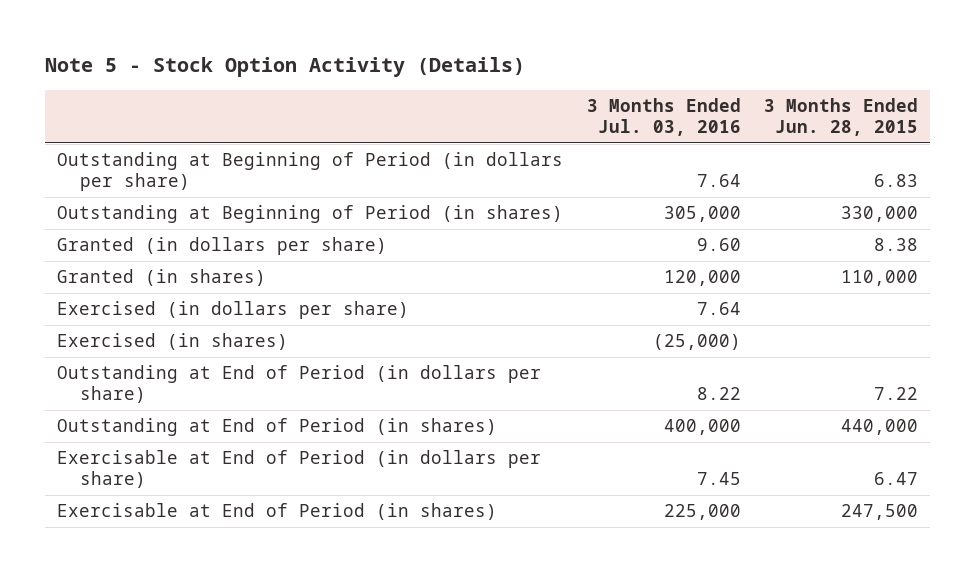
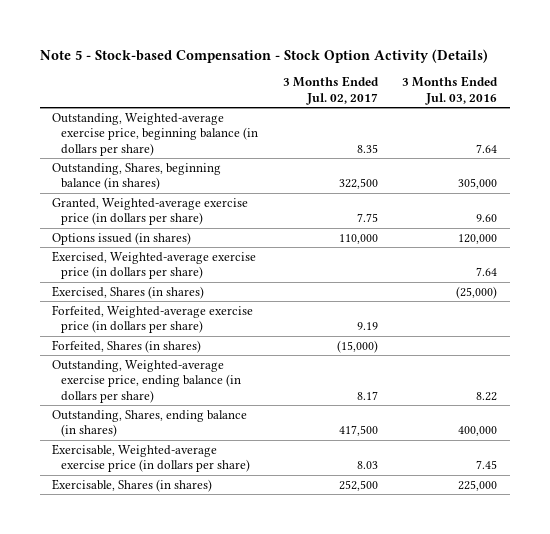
[45,57,526,78] Note 5 - Stock Option Activity (Details) -> [40,48,489,63] Note 5 - Stock-based Compensation - Stock Option Activity (Details)
[764,98,919,136] 3 Months Ended Jun. 28, 2015 -> none
none -> [282,76,379,106] 3 Months Ended Jul. 02, 2017
[56,152,563,192] Outstanding at Beginning of Period (in dollars per share) -> [52,112,259,156] Outstanding, Weighted-average exercise price, beginning balance (in dollars per share)
[56,205,563,224] Outstanding at Beginning of Period (in shares) -> [52,162,222,191] Outstanding, Shares, beginning balance (in shares)
[56,237,387,256] Granted (in dollars per share) -> [52,197,249,226] Granted, Weighted-average exercise price (in dollars per share)
[56,269,266,287] Granted (in shares) -> [52,231,192,245] Options issued (in shares)
[56,301,409,320] Exercised (in dollars per share) -> [52,250,257,280] Exercised, Weighted-average exercise price (in dollars per share)
[56,333,288,351] Exercised (in shares) -> [52,285,205,299] Exercised, Shares (in shares)
none -> [52,304,254,334] Forfeited, Weighted-average exercise price (in dollars per share)
none -> [52,339,202,353] Forfeited, Shares (in shares)
[56,365,541,404] Outstanding at End of Period (in dollars per share) -> [52,359,242,403] Outstanding, Weighted-average exercise price, ending balance (in dollars per share)
[56,418,497,437] Outstanding at End of Period (in shares) -> [52,409,248,438] Outstanding, Shares, ending balance (in shares)
[56,450,541,489] Exercisable at End of Period (in dollars per share) -> [52,443,251,473] Exercisable, Weighted-average exercise price (in dollars per share)
[56,503,497,521] Exercisable at End of Period (in shares) -> [52,478,213,492] Exercisable, Shares (in shares)

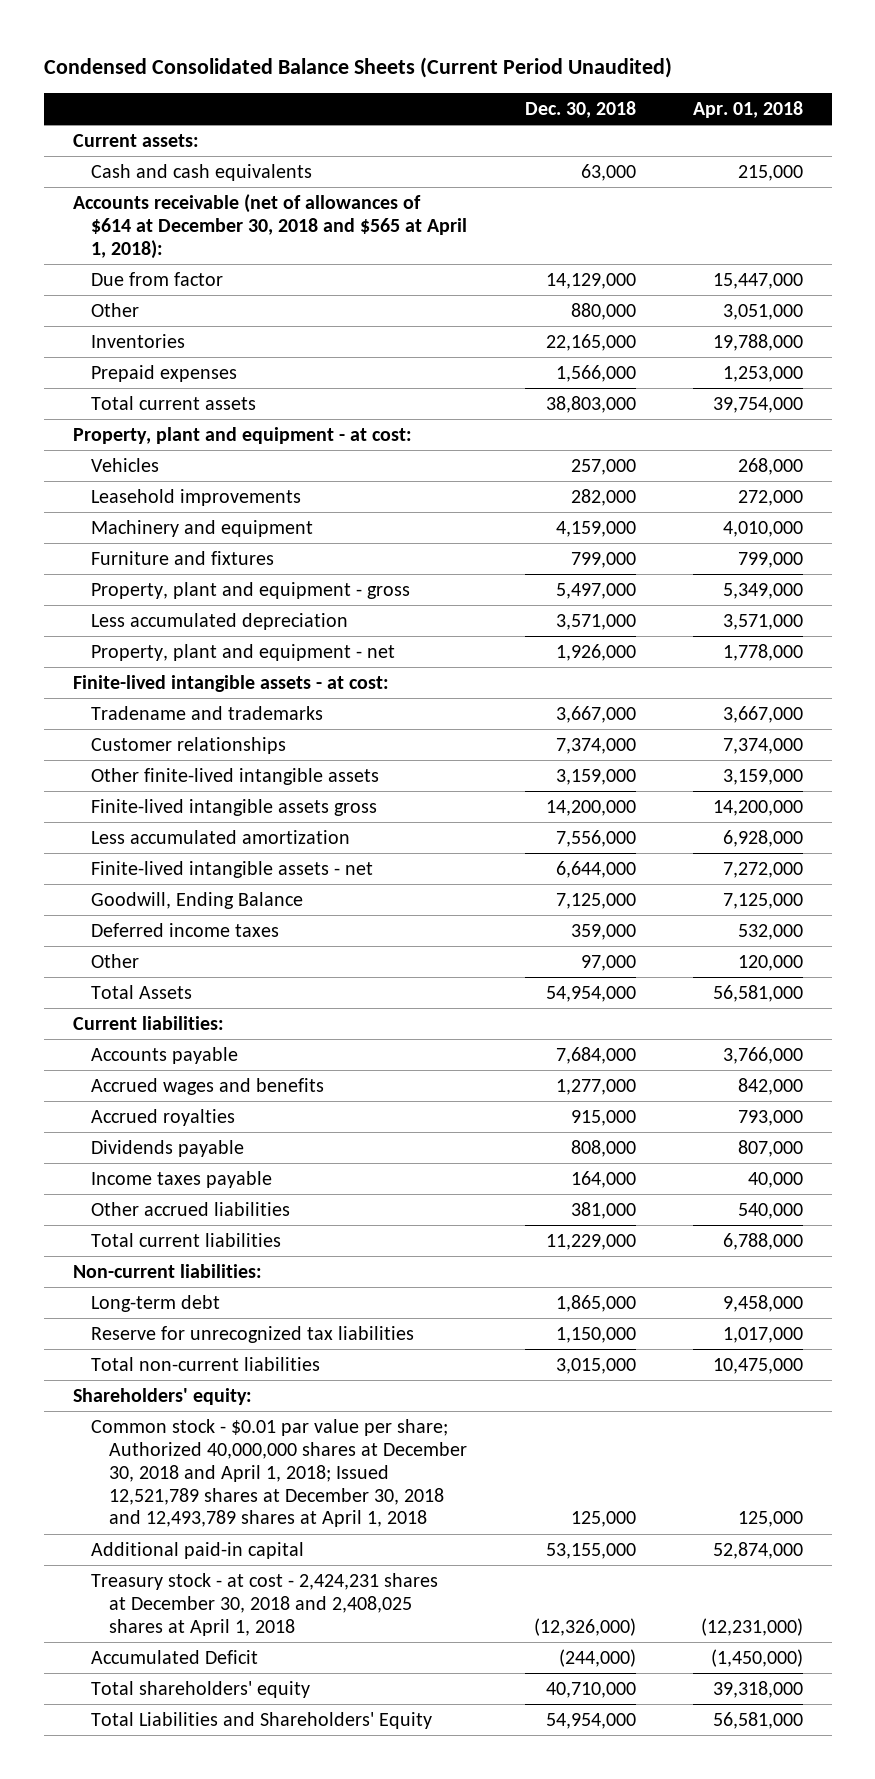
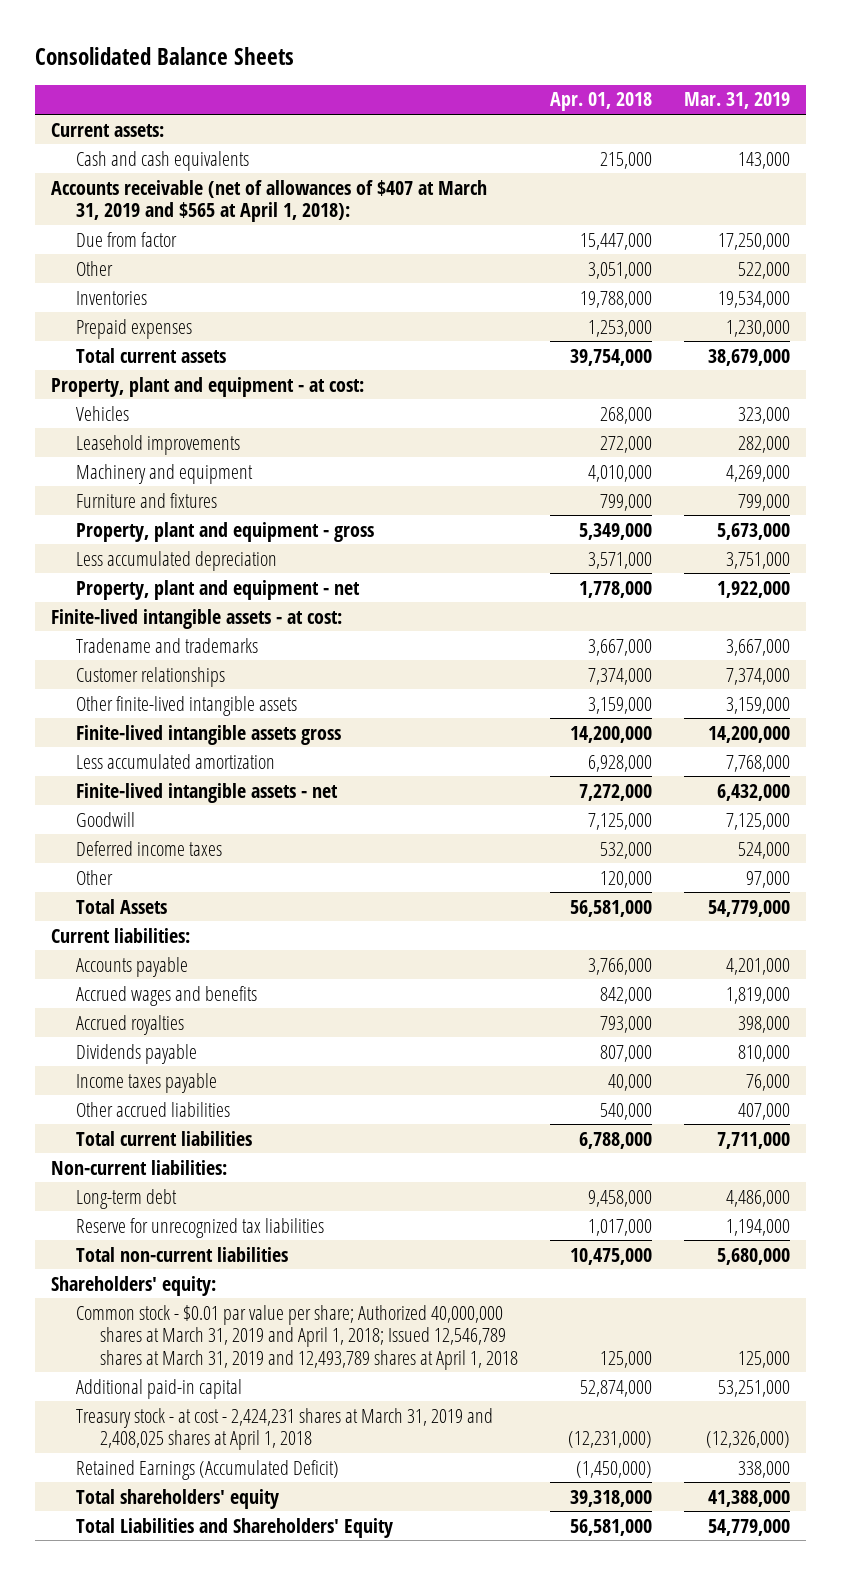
[43,56,672,78] Condensed Consolidated Balance Sheets (Current Period Unaudited) -> [35,47,295,66] Consolidated Balance Sheets
[524,101,636,119] Dec. 30, 2018 -> none
none -> [683,92,790,110] Mar. 31, 2019
[72,193,467,259] Accounts receivable (net of allowances of $614 at December 30, 2018 and $565 at April 1, 2018): -> [50,179,487,223] Accounts receivable (net of allowances of $407 at March 31, 2019 and $565 at April 1, 2018):
[90,891,303,909] Goodwill, Ending Balance -> [75,811,135,827] Goodwill
[90,1418,468,1528] Common stock - $0.01 par value per share; Authorized 40,000,000 shares at December 30, 2018 and April 1, 2018; Issued 12,521,789 shares at December 30, 2018 and 12,493,789 shares at April 1, 2018 -> [75,1304,519,1370] Common stock - $0.01 par value per share; Authorized 40,000,000 shares at March 31, 2019 and April 1, 2018; Issued 12,546,789 shares at March 31, 2019 and 12,493,789 shares at April 1, 2018
[90,1572,438,1636] Treasury stock - at cost - 2,424,231 shares at December 30, 2018 and 2,408,025 shares at April 1, 2018 -> [75,1407,493,1451] Treasury stock - at cost - 2,424,231 shares at March 31, 2019 and 2,408,025 shares at April 1, 2018
[90,1649,258,1664] Accumulated Deficit -> [75,1459,339,1480] Retained Earnings (Accumulated Deficit)

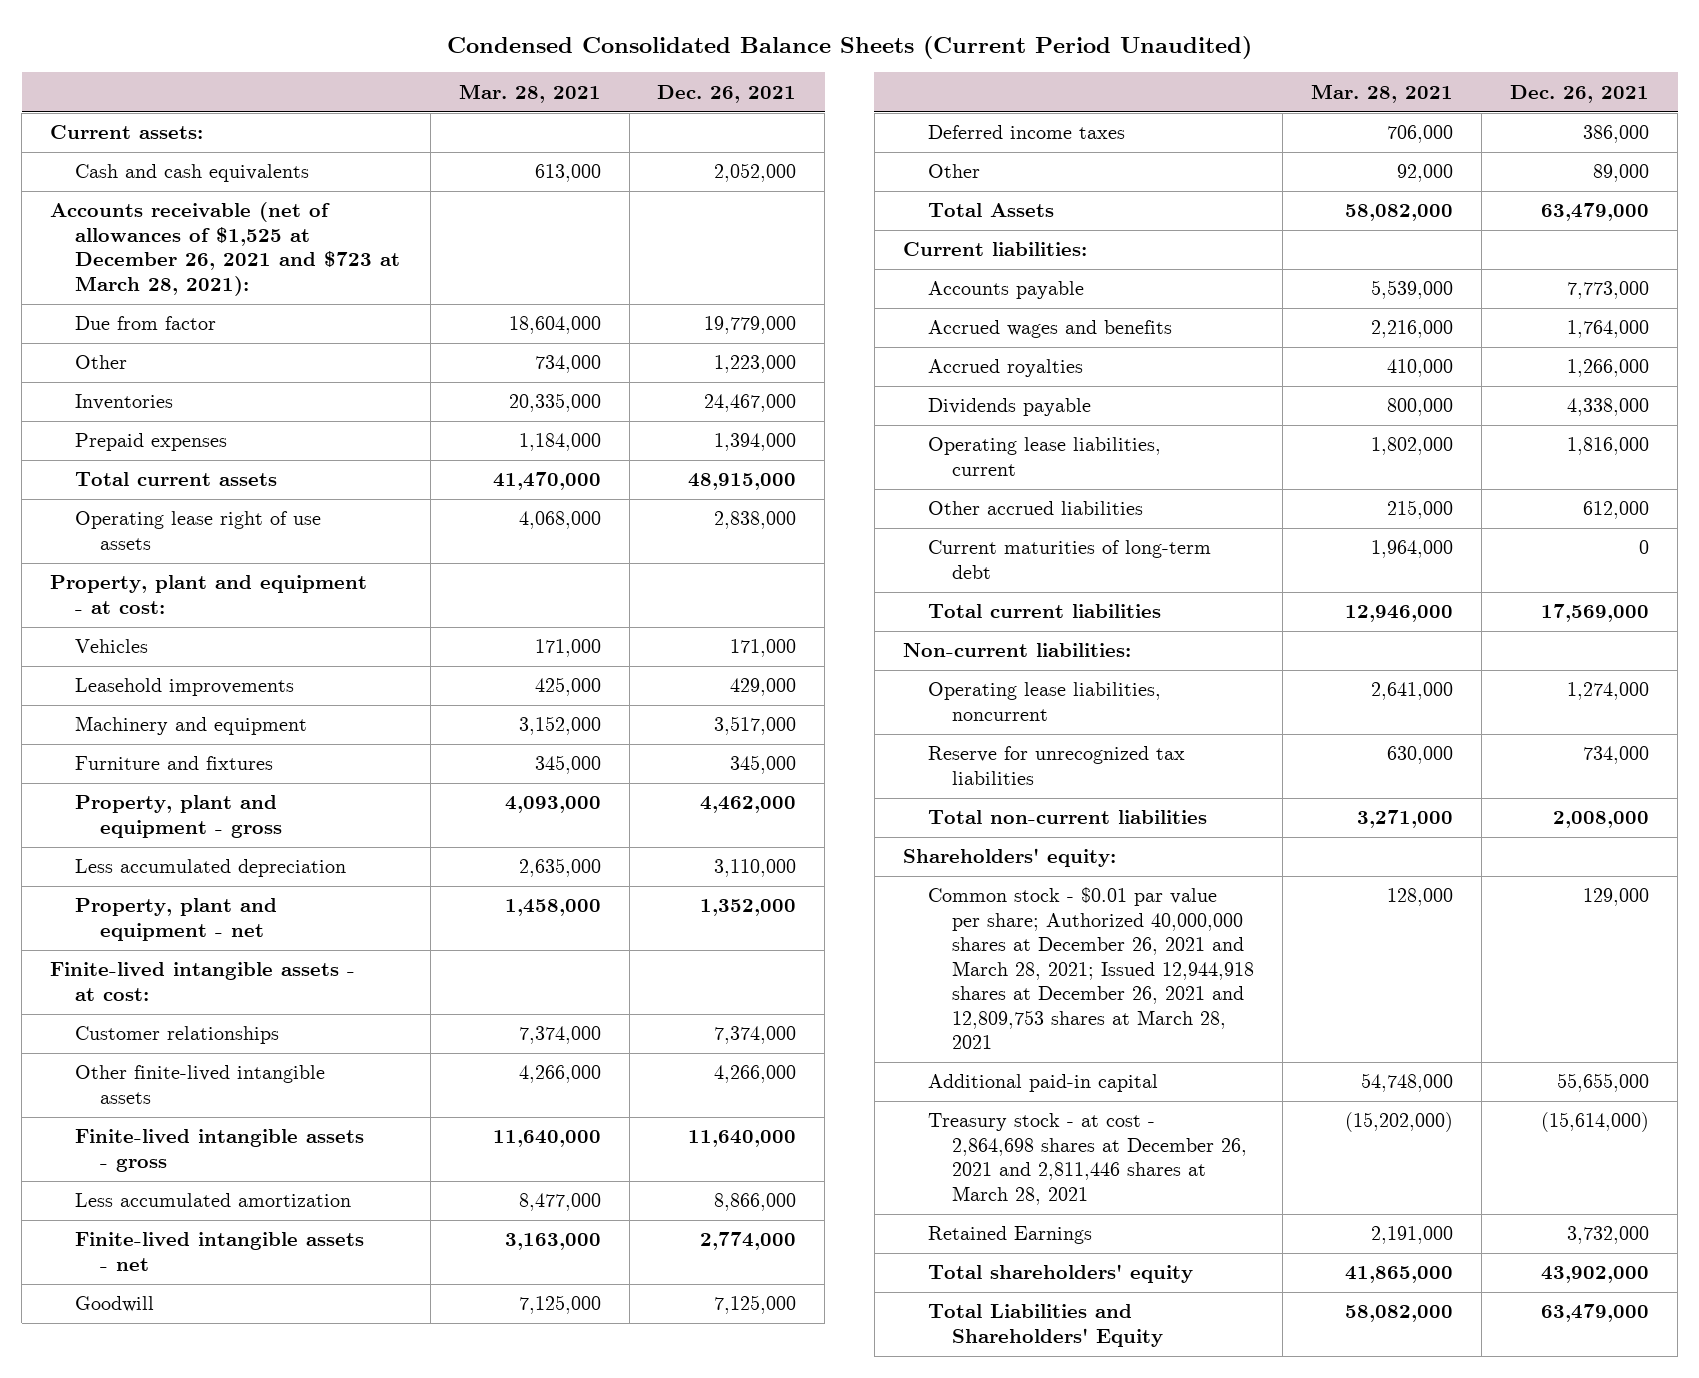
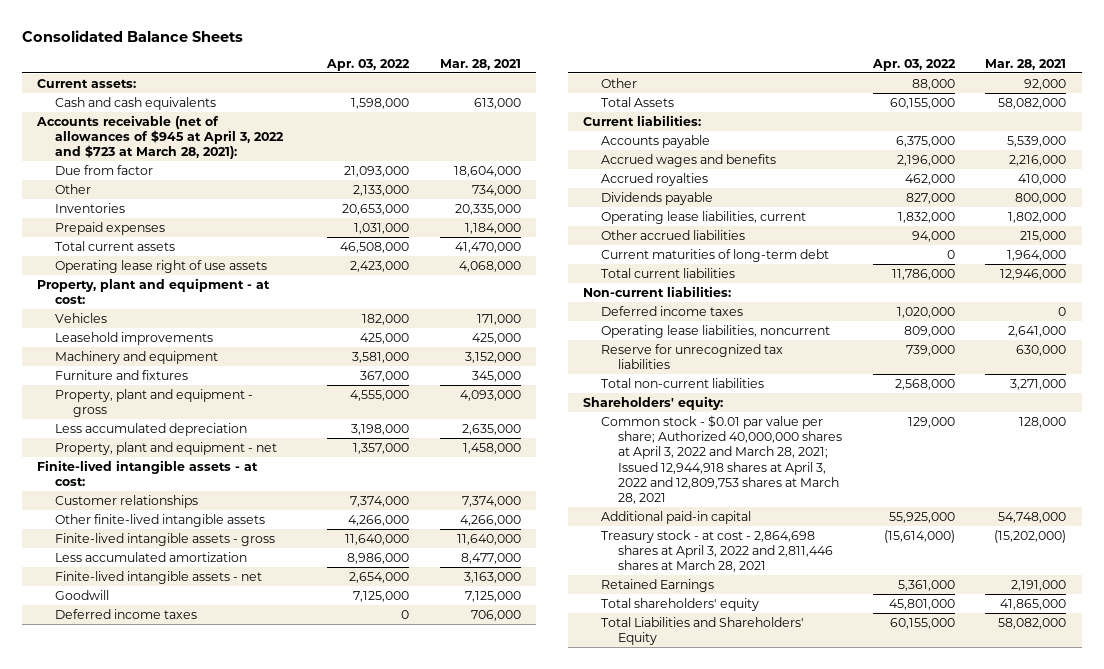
[446,35,1252,59] Condensed Consolidated Balance Sheets (Current Period Unaudited) -> [22,29,244,42] Consolidated Balance Sheets
[657,84,797,103] Dec. 26, 2021 -> none
none -> [326,58,411,71] Apr. 03, 2022
[50,202,400,296] Accounts receivable (net of allowances of $1,525 at December 26, 2021 and $723 at March 28, 2021): -> [36,114,285,160] Accounts receivable (net of allowances of $945 at April 3, 2022 and $723 at March 28, 2021):
none -> [600,305,743,316] Deferred income taxes
[927,887,1255,1050] Common stock - $0.01 par value per share; Authorized 40,000,000 shares at December 26, 2021 and March 28, 2021; Issued 12,944,918 shares at December 26, 2021 and 12,809,753 shares at March 28, 2021 -> [600,414,843,505] Common stock - $0.01 par value per share; Authorized 40,000,000 shares at April 3, 2022 and March 28, 2021; Issued 12,944,918 shares at April 3, 2022 and 12,809,753 shares at March 28, 2021
[927,1113,1248,1205] Treasury stock - at cost - 2,864,698 shares at December 26, 2021 and 2,811,446 shares at March 28, 2021 -> [600,529,834,573] Treasury stock - at cost - 2,864,698 shares at April 3, 2022 and 2,811,446 shares at March 28, 2021

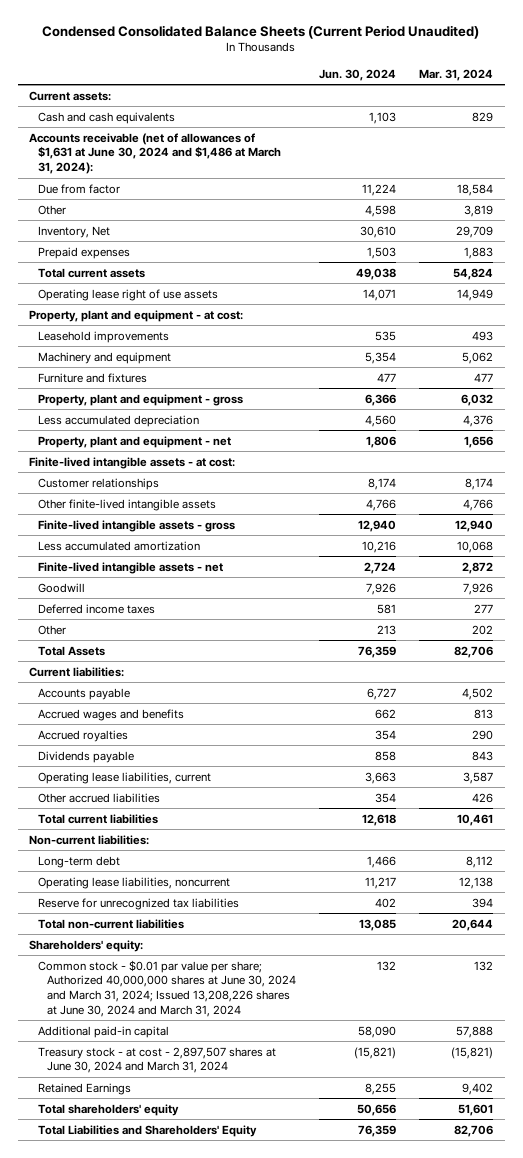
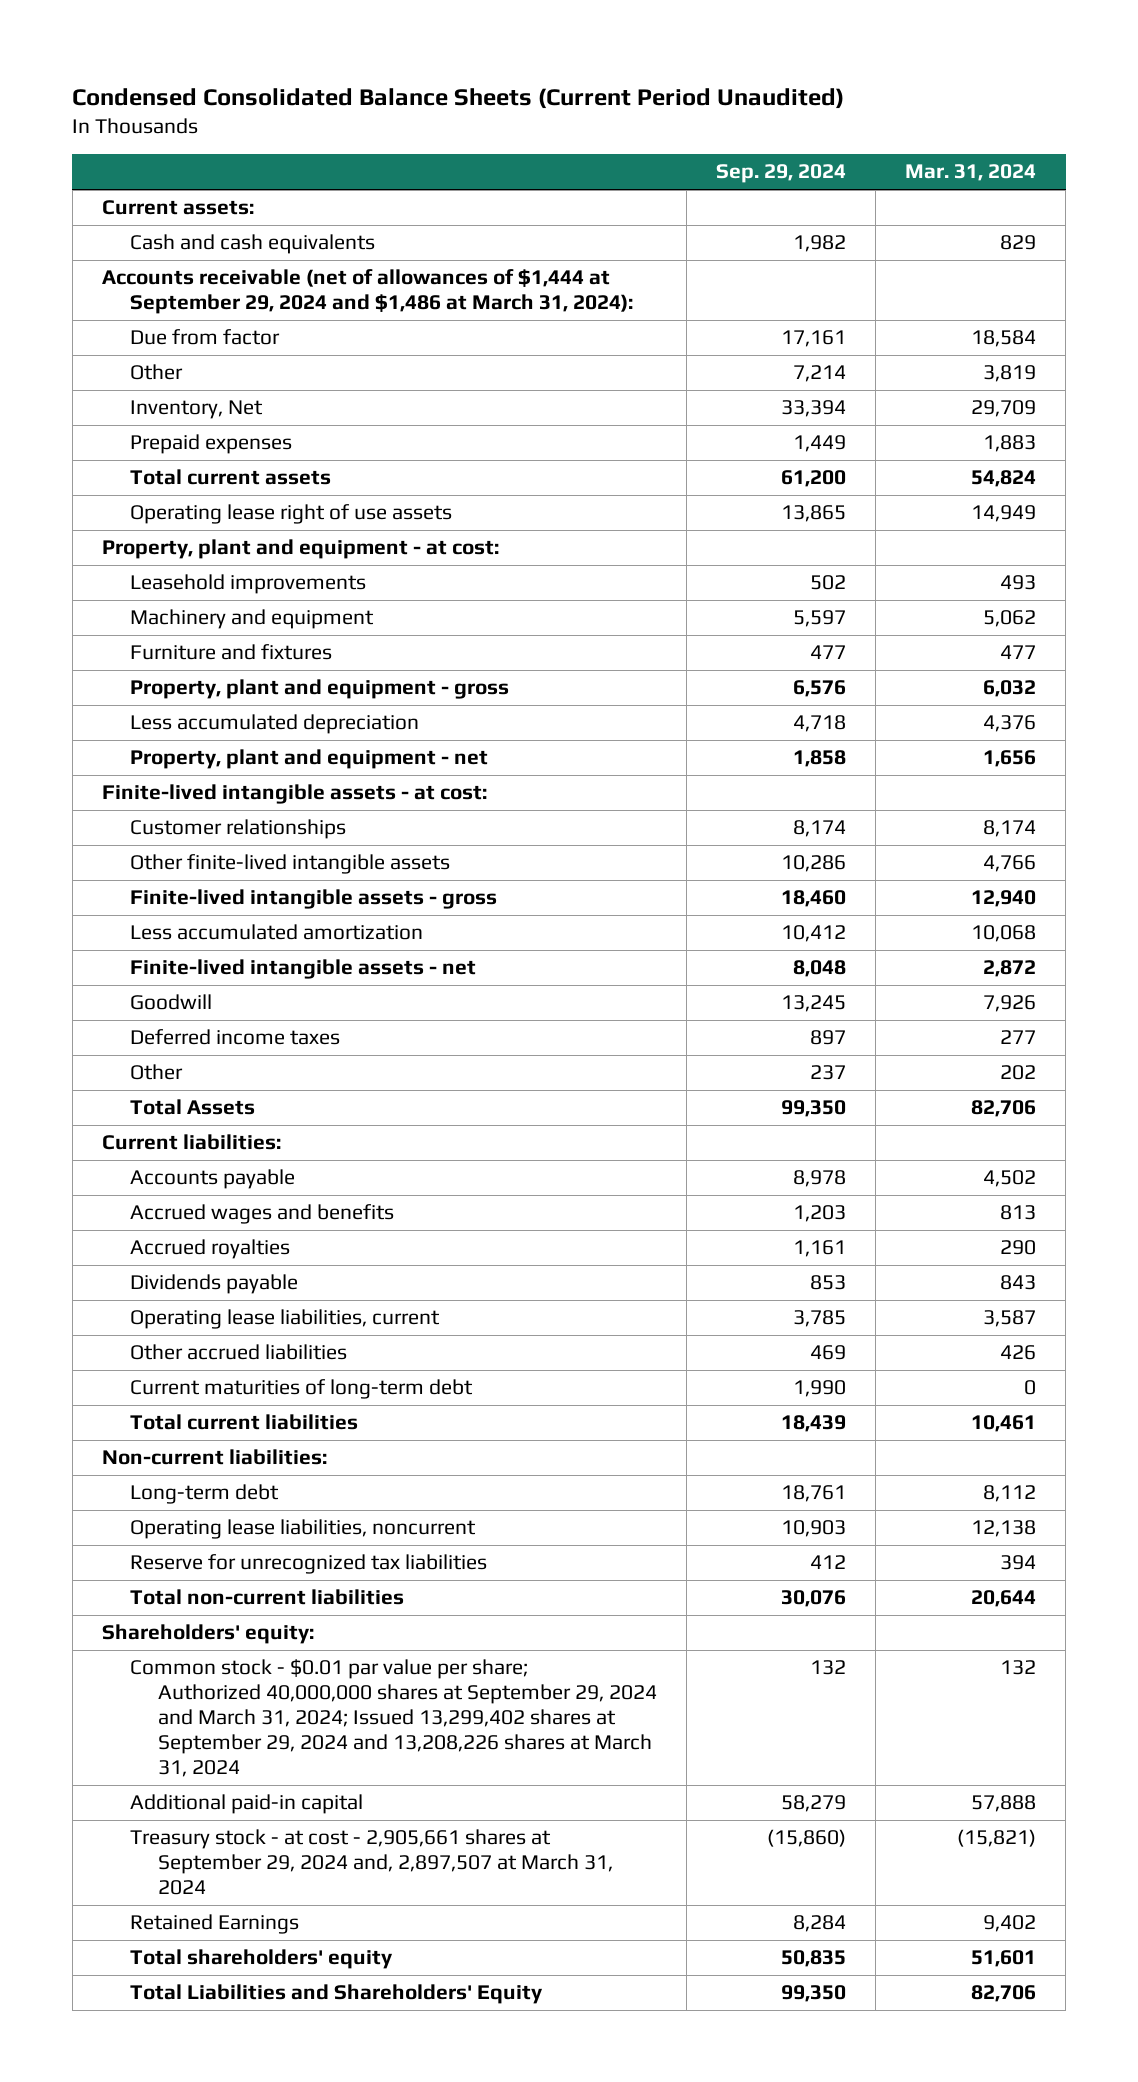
[319,68,397,81] Jun. 30, 2024 -> none
none -> [716,164,847,184] Sep. 29, 2024
[29,132,282,175] Accounts receivable (net of allowances of $1,631 at June 30, 2024 and $1,486 at March 31, 2024): -> [101,269,634,315] Accounts receivable (net of allowances of $1,444 at September 29, 2024 and $1,486 at March 31, 2024):
none -> [130,1379,474,1400] Current maturities of long-term debt
[38,959,297,1017] Common stock - $0.01 par value per share; Authorized 40,000,000 shares at June 30, 2024 and March 31, 2024; Issued 13,208,226 shares at June 30, 2024 and March 31, 2024 -> [130,1659,658,1777] Common stock - $0.01 par value per share; Authorized 40,000,000 shares at September 29, 2024 and March 31, 2024; Issued 13,299,402 shares at September 29, 2024 and 13,208,226 shares at March 31, 2024
[38,1046,277,1074] Treasury stock - at cost - 2,897,507 shares at June 30, 2024 and March 31, 2024 -> [130,1829,614,1896] Treasury stock - at cost - 2,905,661 shares at September 29, 2024 and, 2,897,507 at March 31, 2024

